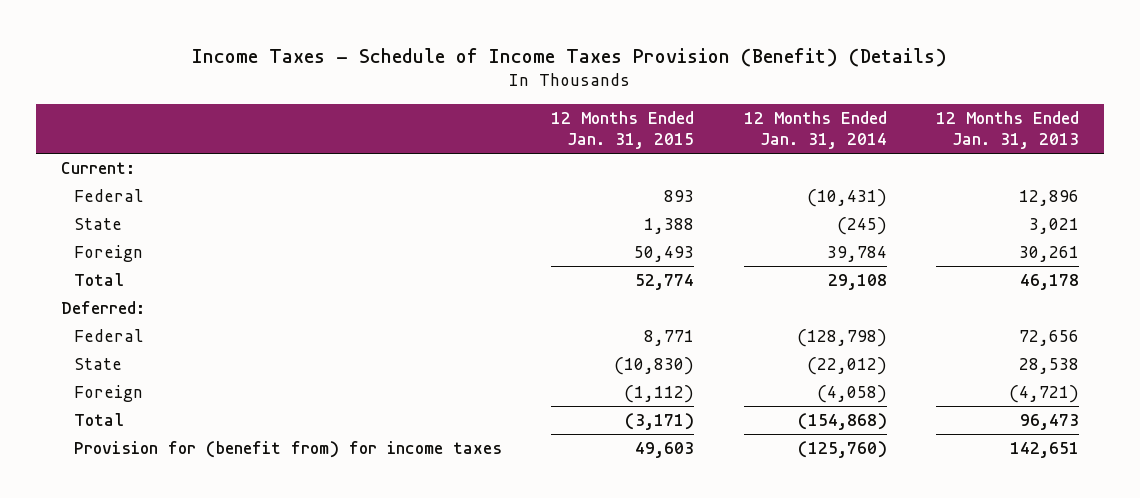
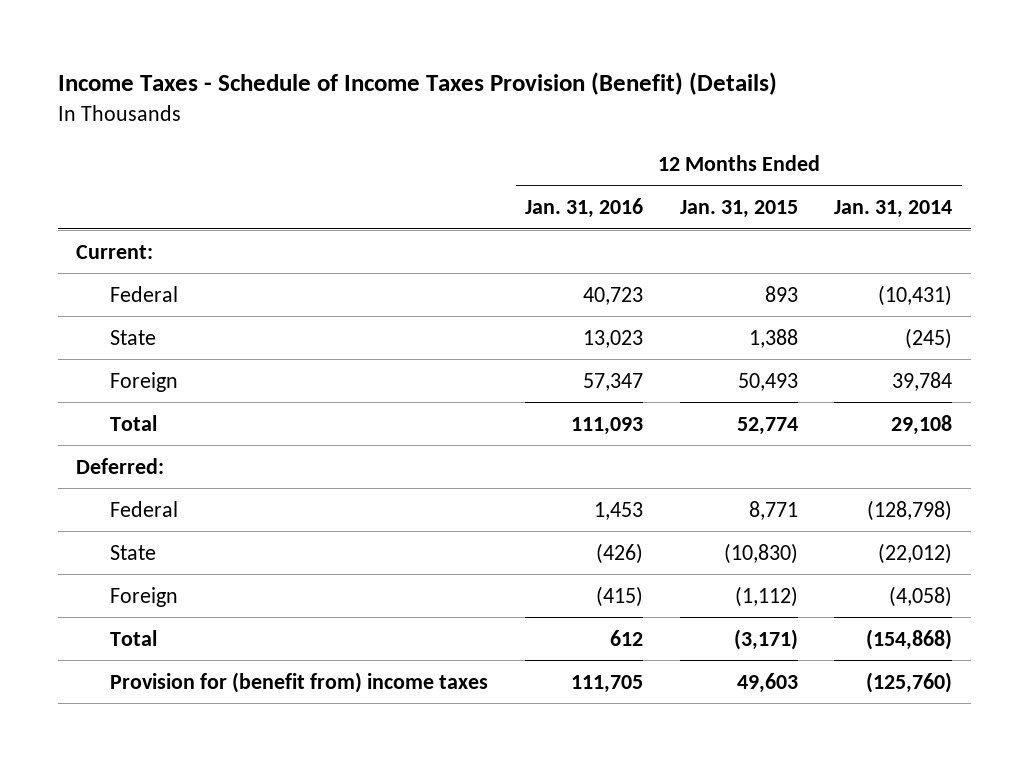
[936,110,1080,150] 12 Months Ended Jan. 31, 2013 -> none
none -> [524,198,643,219] Jan. 31, 2016
[74,440,503,458] Provision for (benefit from) for income taxes -> [109,671,488,693] Provision for (benefit from) income taxes

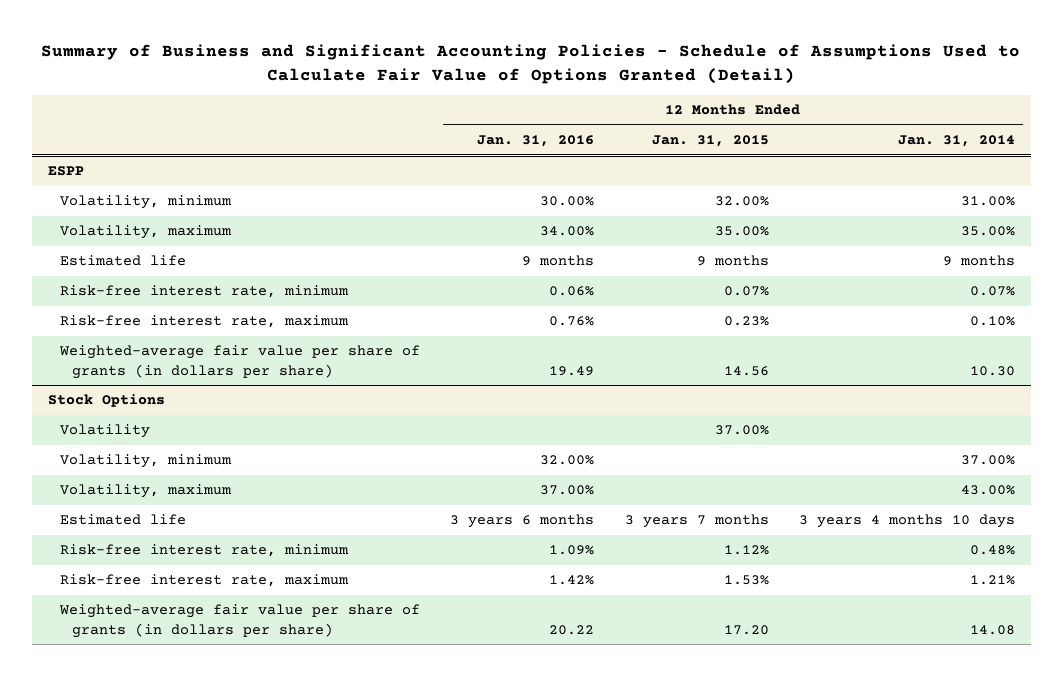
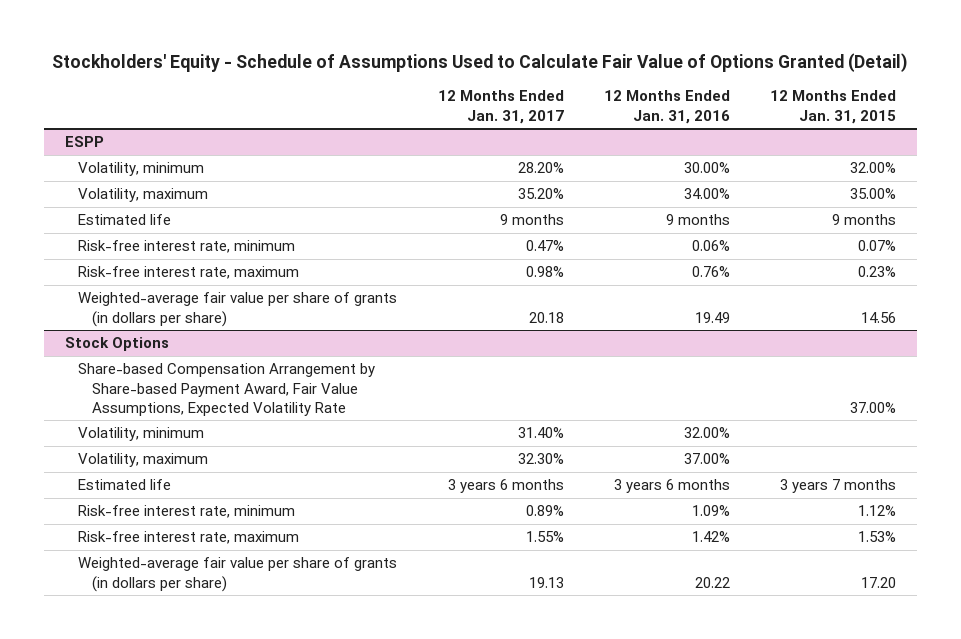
[41,43,1021,84] Summary of Business and Significant Accounting Policies - Schedule of Assumptions Used to Calculate Fair Value of Options Granted (Detail) -> [52,52,909,72] Stockholders' Equity - Schedule of Assumptions Used to Calculate Fair Value of Options Granted (Detail)
[898,135,1016,148] Jan. 31, 2014 -> none
none -> [437,90,564,124] 12 Months Ended Jan. 31, 2017
[59,424,150,439] Volatility -> [78,363,376,416] Share-based Compensation Arrangement by Share-based Payment Award, Fair Value Assumptions, Expected Volatility Rate

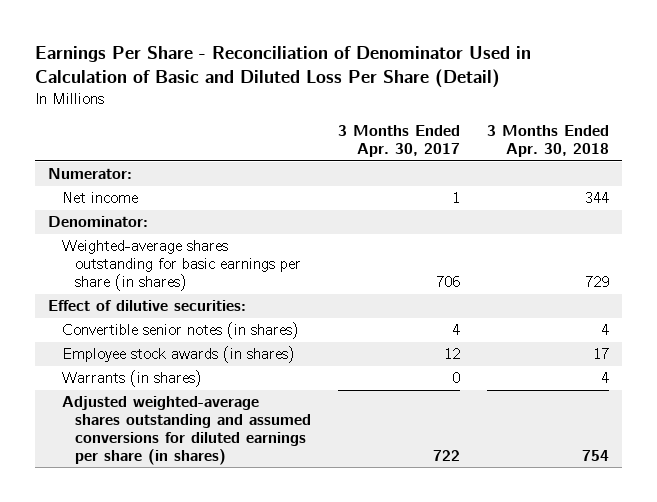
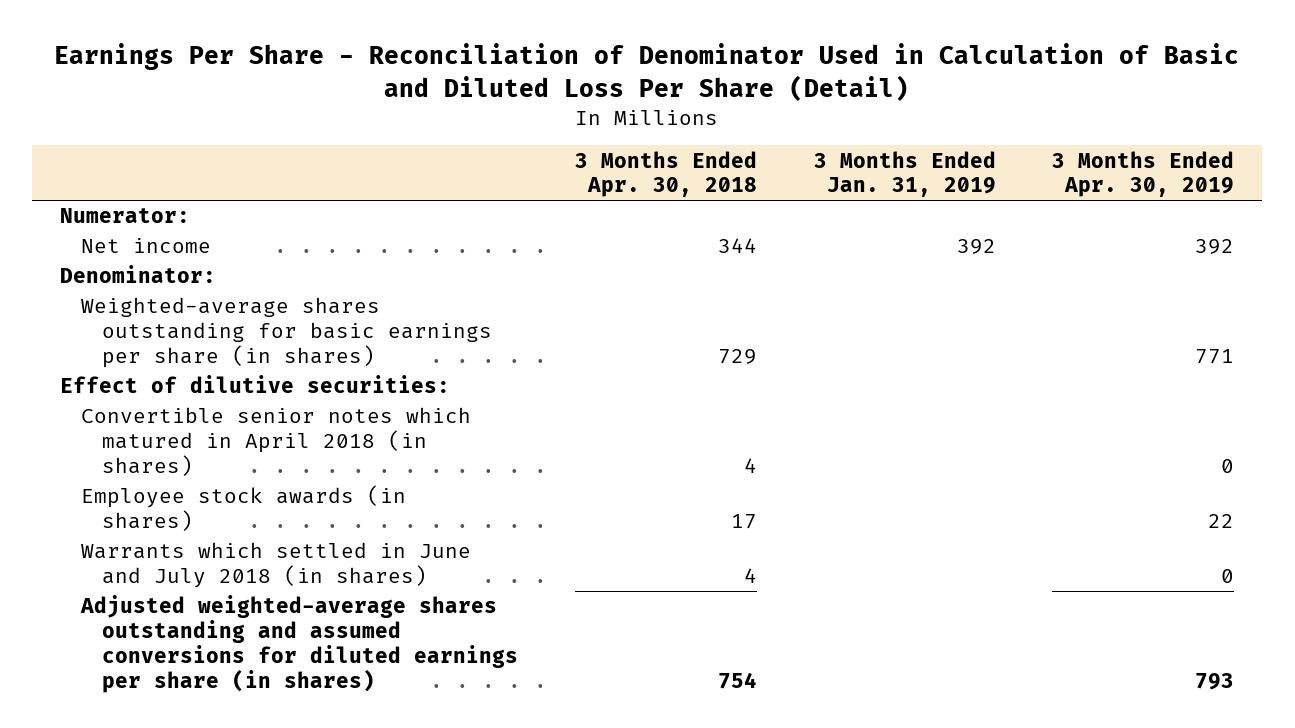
[337,125,460,158] 3 Months Ended Apr. 30, 2017 -> none
none -> [813,150,996,198] 3 Months Ended Jan. 31, 2019
none -> [1052,150,1235,198] 3 Months Ended Apr. 30, 2019
[61,322,299,340] Convertible senior notes (in shares) -> [81,407,472,477] Convertible senior notes which matured in April 2018 (in shares)
[61,370,202,388] Warrants (in shares) -> [81,542,472,589] Warrants which settled in June and July 2018 (in shares)

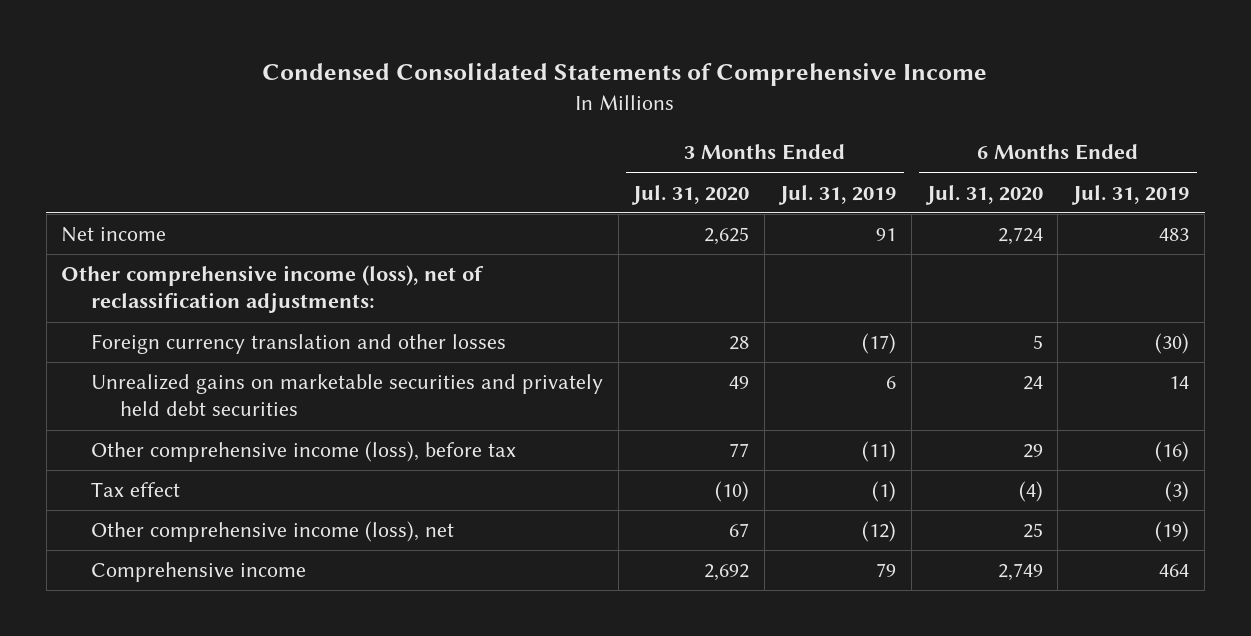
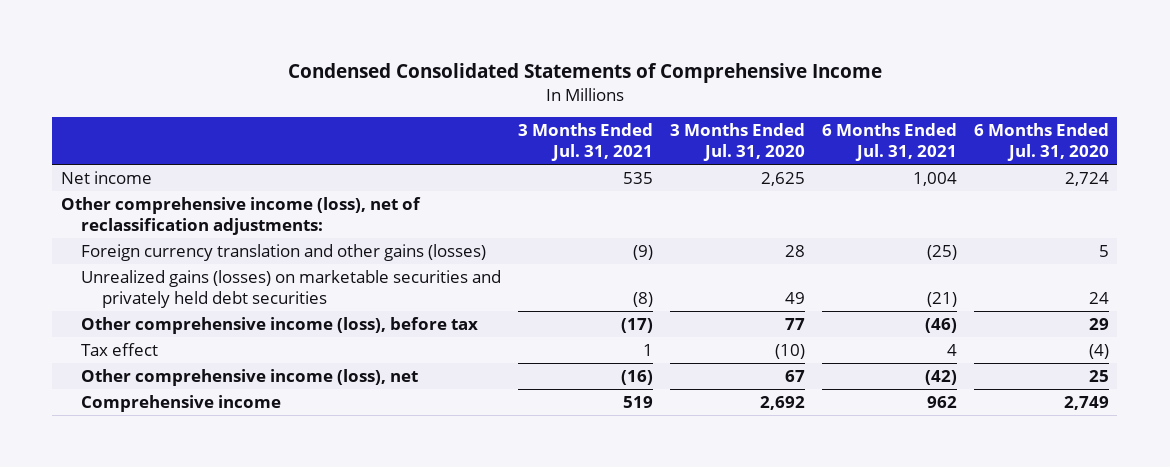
[778,184,897,205] Jul. 31, 2019 -> none
[1071,184,1190,205] Jul. 31, 2019 -> none
none -> [518,123,654,162] 3 Months Ended Jul. 31, 2021
none -> [821,123,957,162] 6 Months Ended Jul. 31, 2021
[90,334,506,355] Foreign currency translation and other losses -> [81,243,487,261] Foreign currency translation and other gains (losses)
[90,374,603,417] Unrealized gains on marketable securities and privately held debt securities -> [81,269,502,309] Unrealized gains (losses) on marketable securities and privately held debt securities

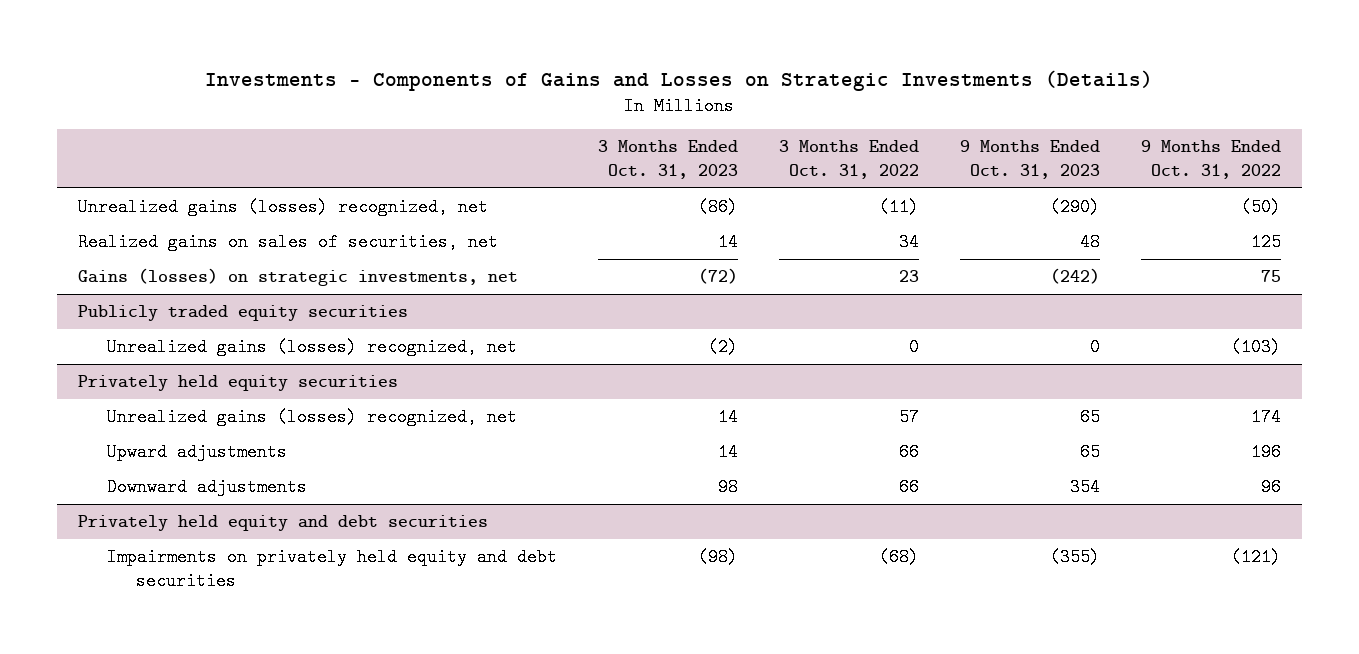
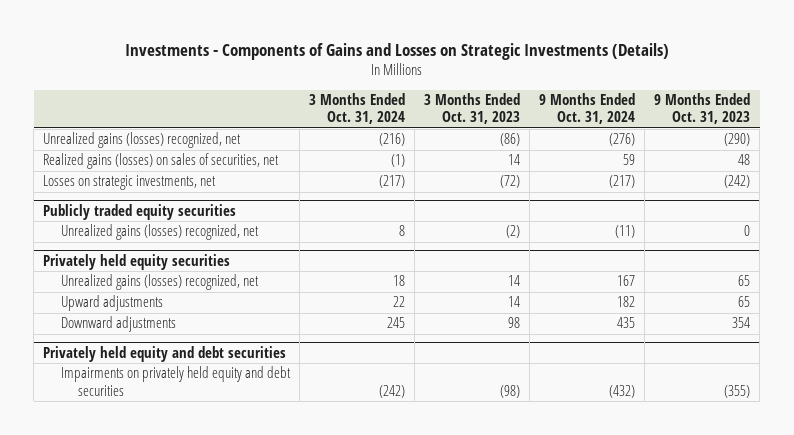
[778,140,919,180] 3 Months Ended Oct. 31, 2022 -> none
[1141,140,1282,180] 9 Months Ended Oct. 31, 2022 -> none
none -> [308,92,405,125] 3 Months Ended Oct. 31, 2024
none -> [539,92,636,125] 9 Months Ended Oct. 31, 2024
[77,233,498,252] Realized gains on sales of securities, net -> [43,153,280,170] Realized gains (losses) on sales of securities, net
[77,268,518,287] Gains (losses) on strategic investments, net -> [43,175,217,191] Losses on strategic investments, net

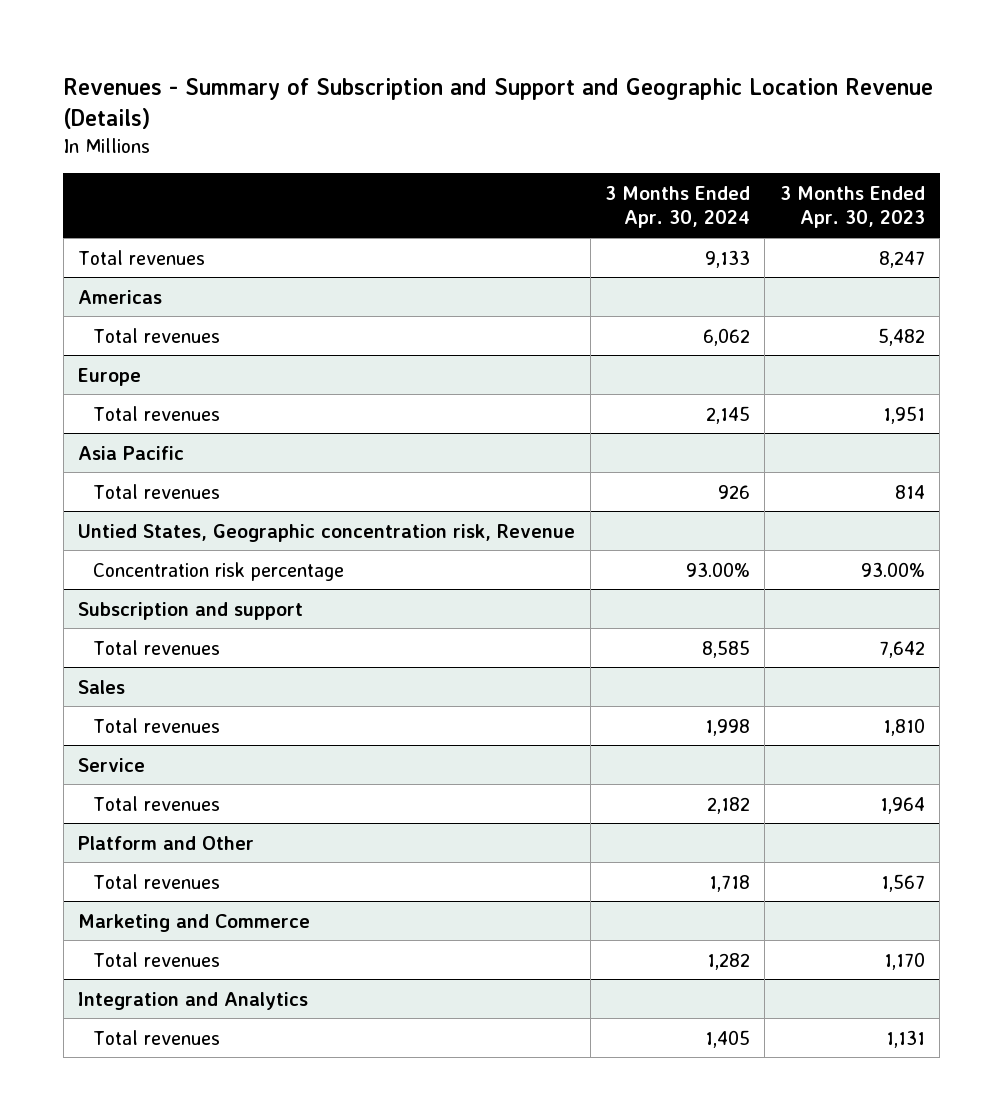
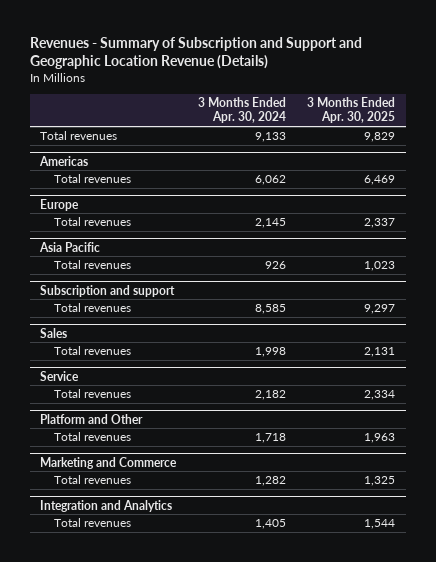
[779,185,925,229] 3 Months Ended Apr. 30, 2023 -> none
none -> [307,96,396,124] 3 Months Ended Apr. 30, 2025
[78,523,576,542] Untied States, Geographic concentration risk, Revenue -> none
[93,561,345,581] Concentration risk percentage -> none

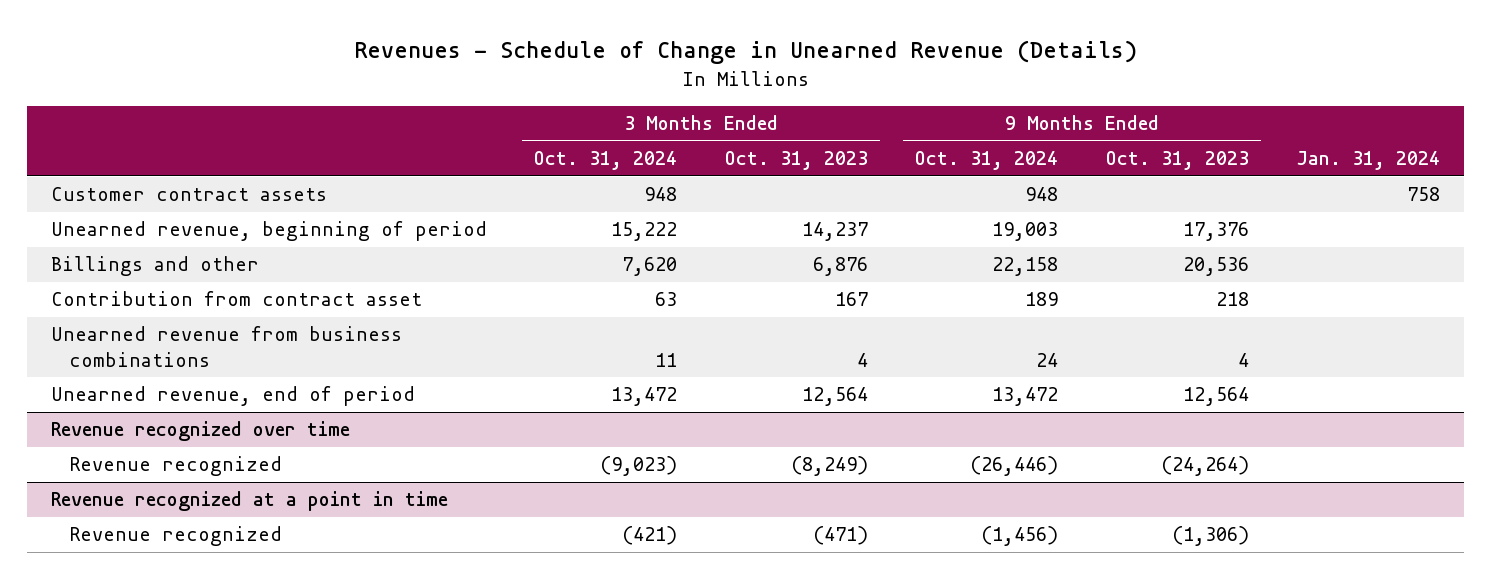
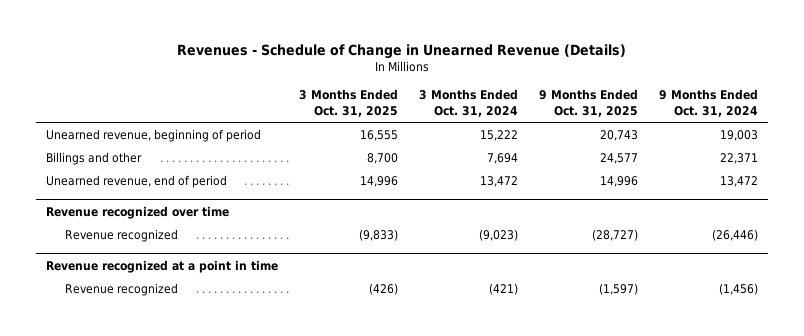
[724,151,868,171] Oct. 31, 2023 -> none
[1105,151,1249,171] Oct. 31, 2023 -> none
[1296,151,1441,171] Jan. 31, 2024 -> none
none -> [299,89,399,117] 3 Months Ended Oct. 31, 2025
none -> [538,89,638,117] 9 Months Ended Oct. 31, 2025
[50,187,327,202] Customer contract assets -> none
[50,291,422,307] Contribution from contract asset -> none
[50,326,402,367] Unearned revenue from business combinations -> none
[622,257,678,277] 7,620 -> [487,153,519,165] 7,694
[992,257,1059,277] 22,158 -> [719,153,758,165] 22,371

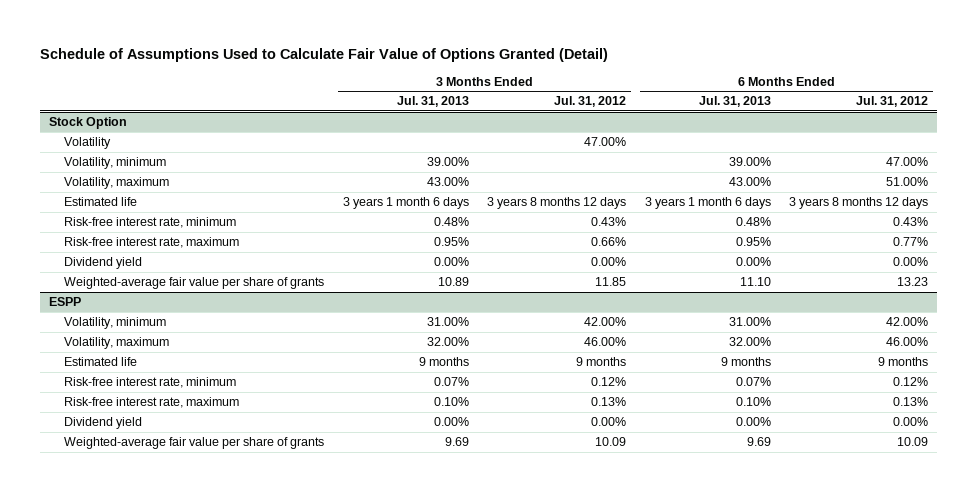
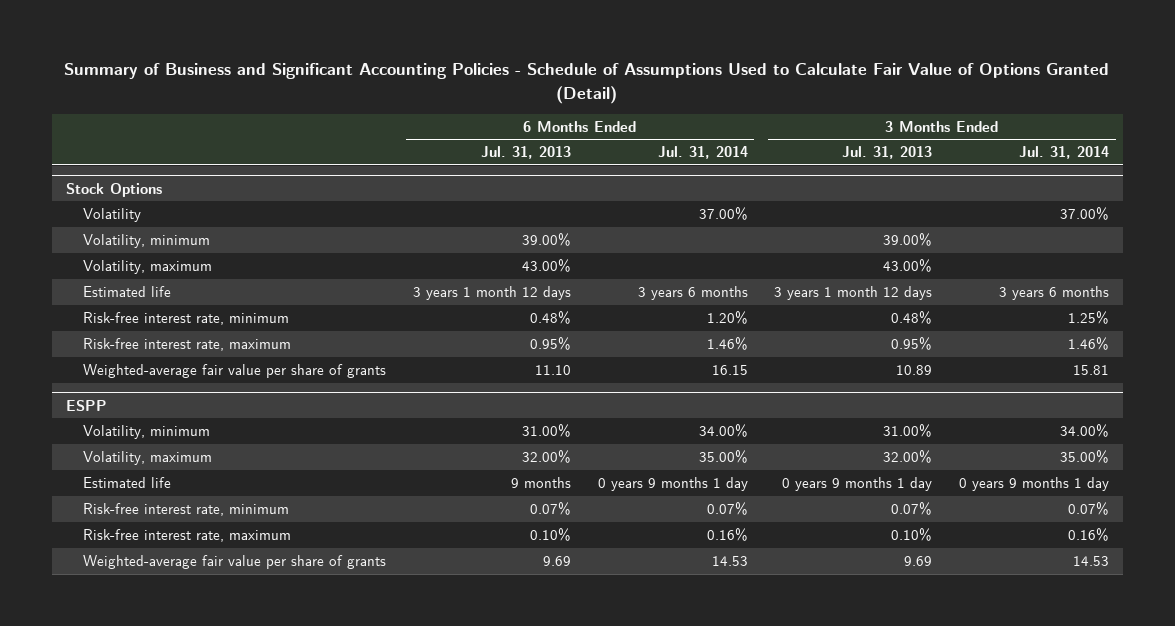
[39,47,608,62] Schedule of Assumptions Used to Calculate Fair Value of Options Granted (Detail) -> [64,63,1110,104] Summary of Business and Significant Accounting Policies - Schedule of Assumptions Used to Calculate Fair Value of Options Granted (Detail)
[554,96,627,108] Jul. 31, 2012 -> none
[856,96,929,108] Jul. 31, 2012 -> none
none -> [657,146,748,160] Jul. 31, 2014
none -> [1019,146,1110,160] Jul. 31, 2014
[48,117,127,130] Stock Option -> [65,182,162,197] Stock Options
[342,197,469,210] 3 years 1 month 6 days -> [774,286,933,301] 3 years 1 month 12 days
[644,197,771,210] 3 years 1 month 6 days -> [412,286,571,301] 3 years 1 month 12 days
[64,257,143,270] Dividend yield -> none
[418,357,469,367] 9 months -> [782,477,933,492] 0 years 9 months 1 day
[64,417,143,430] Dividend yield -> none

